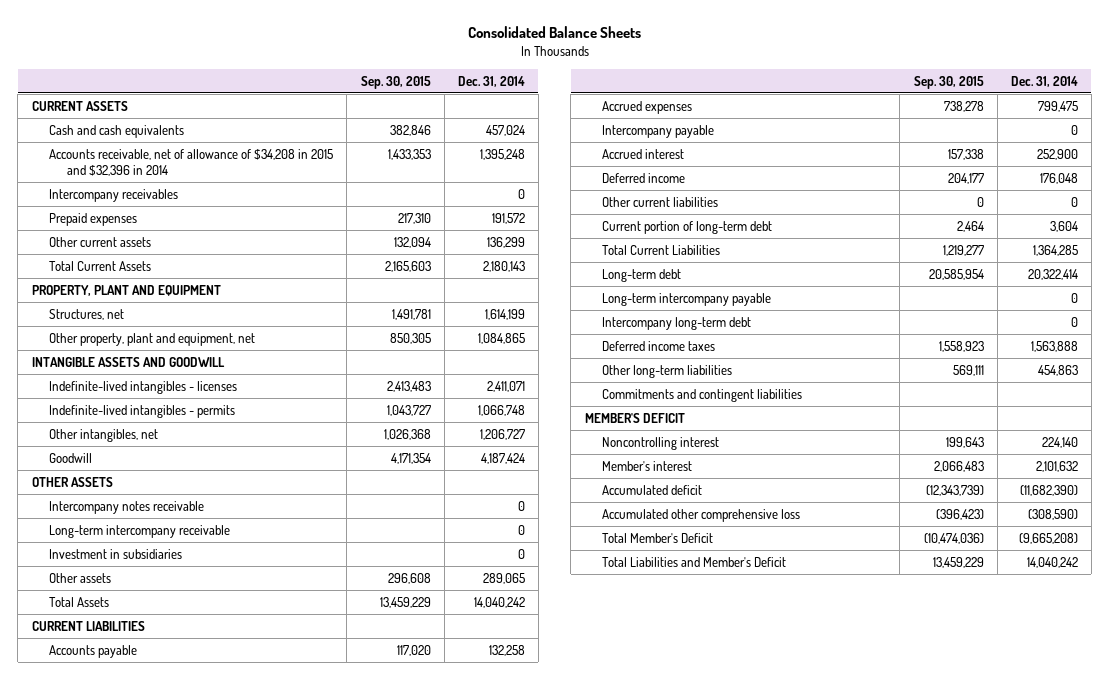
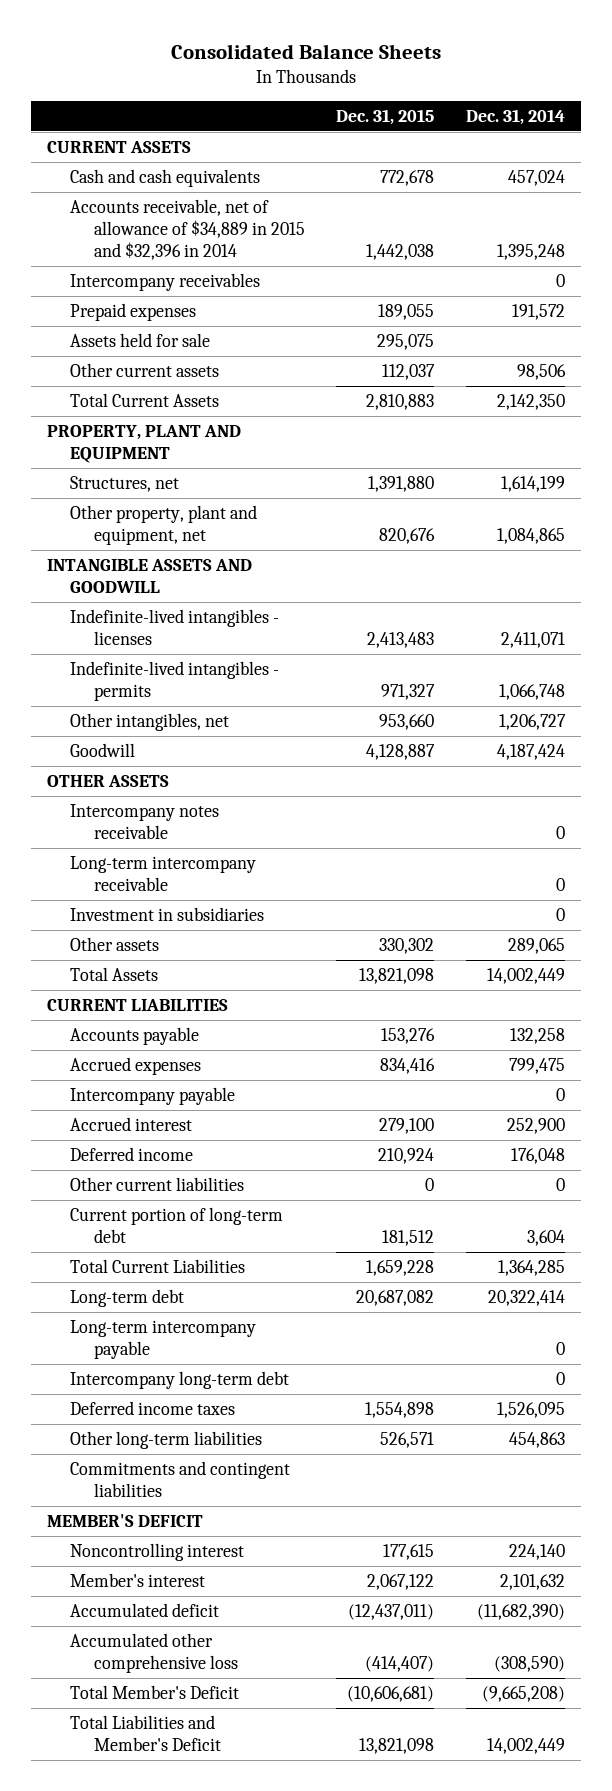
[360,75,431,89] Sep. 30, 2015 -> none
none -> [336,109,435,126] Dec. 31, 2015
[49,148,334,177] Accounts receivable, net of allowance of $34,208 in 2015 and $32,396 in 2014 -> [70,199,305,261] Accounts receivable, net of allowance of $34,889 in 2015 and $32,396 in 2014
none -> [70,333,211,348] Assets held for sale
[486,236,525,248] 136,299 -> [517,364,567,381] 98,506
[482,260,525,272] 2,180,143 -> [497,394,566,411] 2,142,350
[473,596,525,608] 14,040,242 -> [487,968,566,985] 14,002,449
[1030,340,1078,352] 1,563,888 -> [497,1402,566,1419] 1,526,095
[1026,556,1078,568] 14,040,242 -> [487,1738,566,1755] 14,002,449

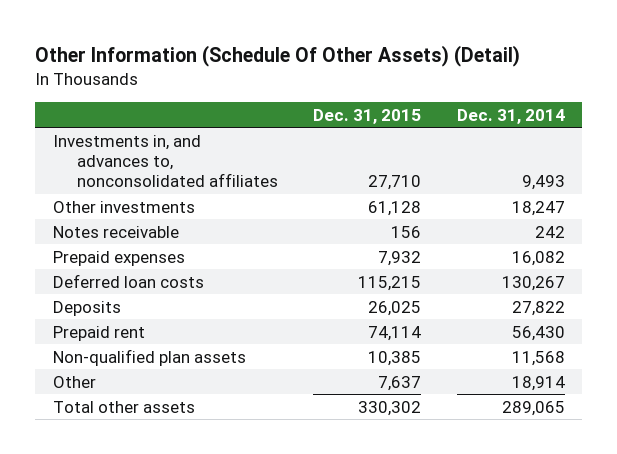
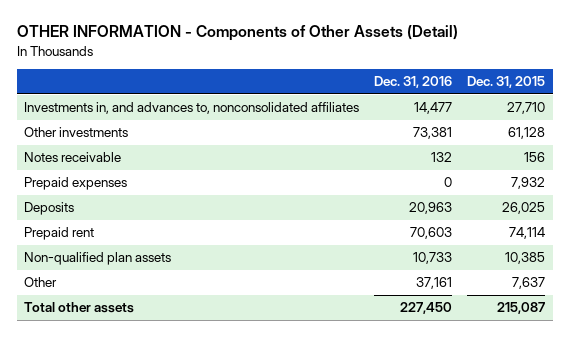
[35,44,521,67] Other Information (Schedule Of Other Assets) (Detail) -> [16,25,458,42] OTHER INFORMATION - Components of Other Assets (Detail)
[456,108,565,124] Dec. 31, 2014 -> none
none -> [374,76,453,89] Dec. 31, 2016
[52,273,204,288] Deferred loan costs -> none
[358,400,422,416] 330,302 -> [497,302,546,315] 215,087

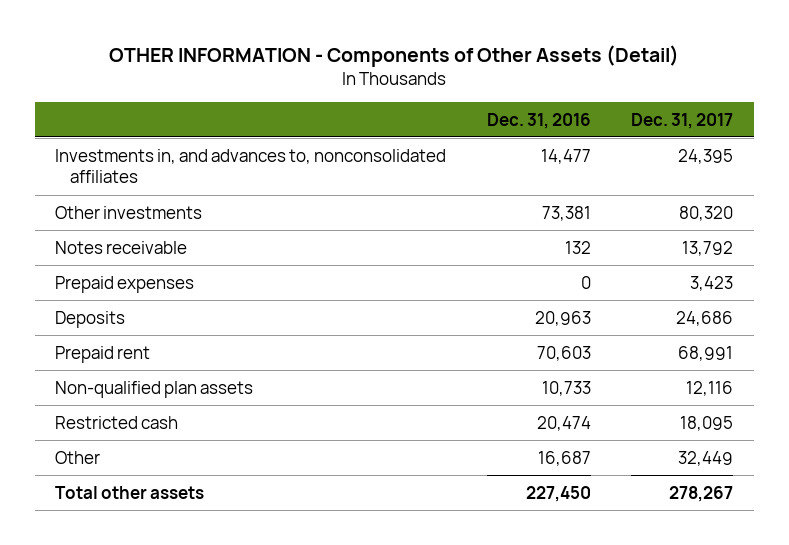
[467,76,546,89] Dec. 31, 2015 -> none
none -> [631,112,734,129] Dec. 31, 2017
none -> [55,415,179,429] Restricted cash
[416,277,453,290] 37,161 -> [537,450,591,466] 16,687

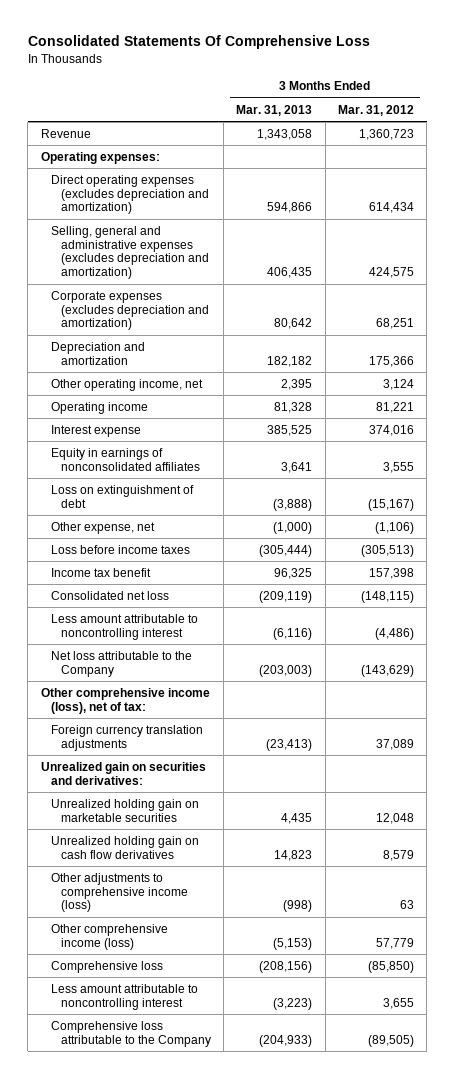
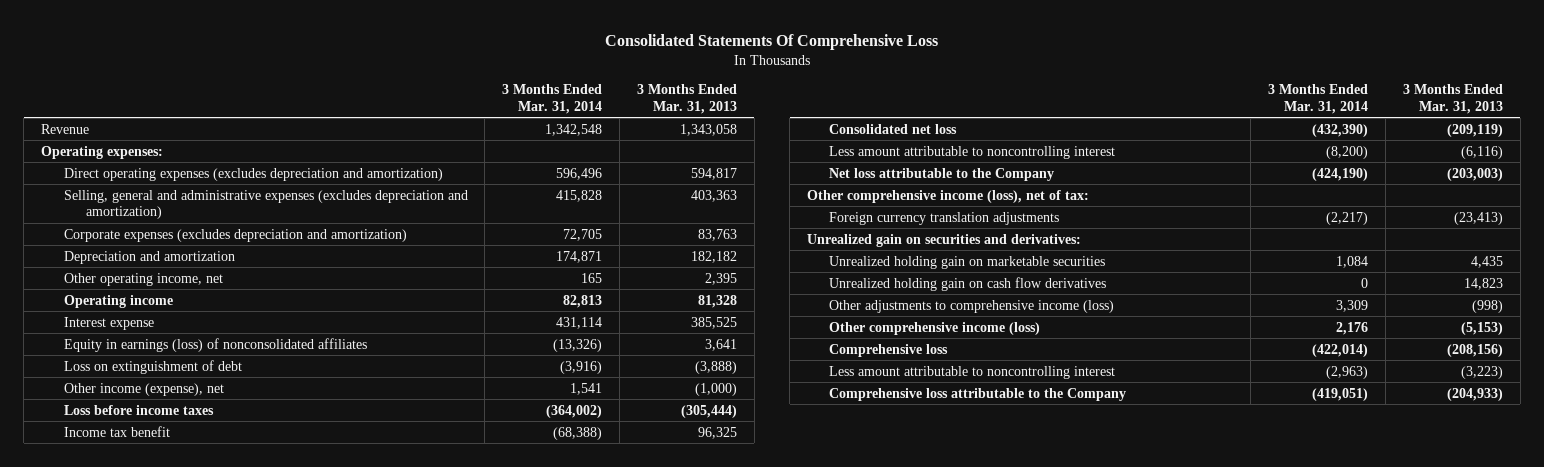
[337,104,414,116] Mar. 31, 2012 -> none
none -> [502,84,603,114] 3 Months Ended Mar. 31, 2014
[267,202,313,214] 594,866 -> [690,167,737,180] 594,817
[267,267,313,279] 406,435 -> [690,189,737,202] 403,363
[274,318,313,330] 80,642 -> [697,228,737,241] 83,763
[50,447,200,471] Equity in earnings of nonconsolidated affiliates -> [63,337,367,352] Equity in earnings (loss) of nonconsolidated affiliates
[50,521,155,534] Other expense, net -> [63,382,224,396] Other income (expense), net

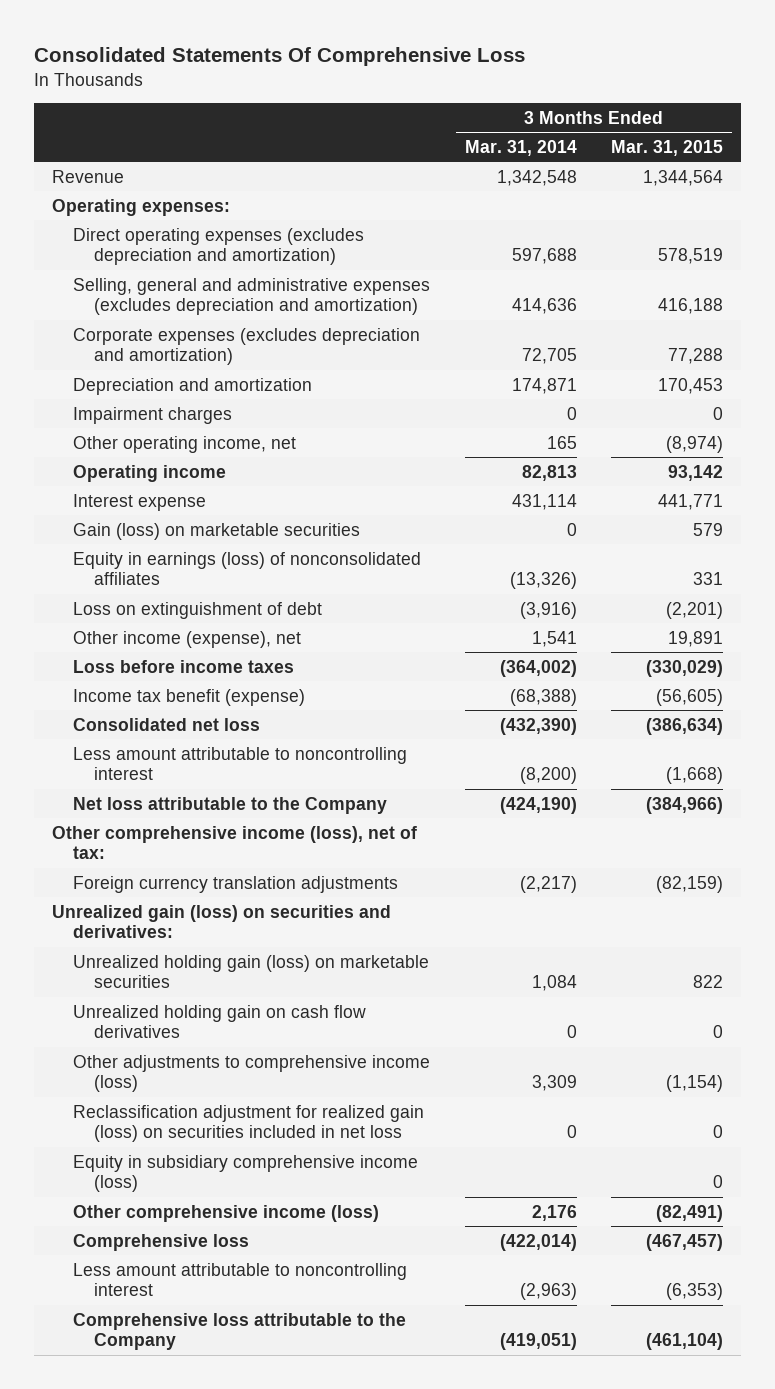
[636,84,737,114] 3 Months Ended Mar. 31, 2013 -> none
none -> [611,140,724,157] Mar. 31, 2015
[556,167,603,180] 596,496 -> [511,248,577,265] 597,688
[556,189,603,202] 415,828 -> [511,298,577,315] 414,636
none -> [72,406,232,424] Impairment charges
none -> [72,522,360,540] Gain (loss) on marketable securities
[63,425,170,437] Income tax benefit -> [72,688,305,706] Income tax benefit (expense)
[806,233,1081,247] Unrealized gain on securities and derivatives: -> [51,904,391,939] Unrealized gain (loss) on securities and derivatives:
[829,255,1106,269] Unrealized holding gain on marketable securities -> [72,954,429,989] Unrealized holding gain (loss) on marketable securities
none -> [72,1104,424,1143] Reclassification adjustment for realized gain (loss) on securities included in net loss
none -> [72,1154,418,1193] Equity in subsidiary comprehensive income (loss)

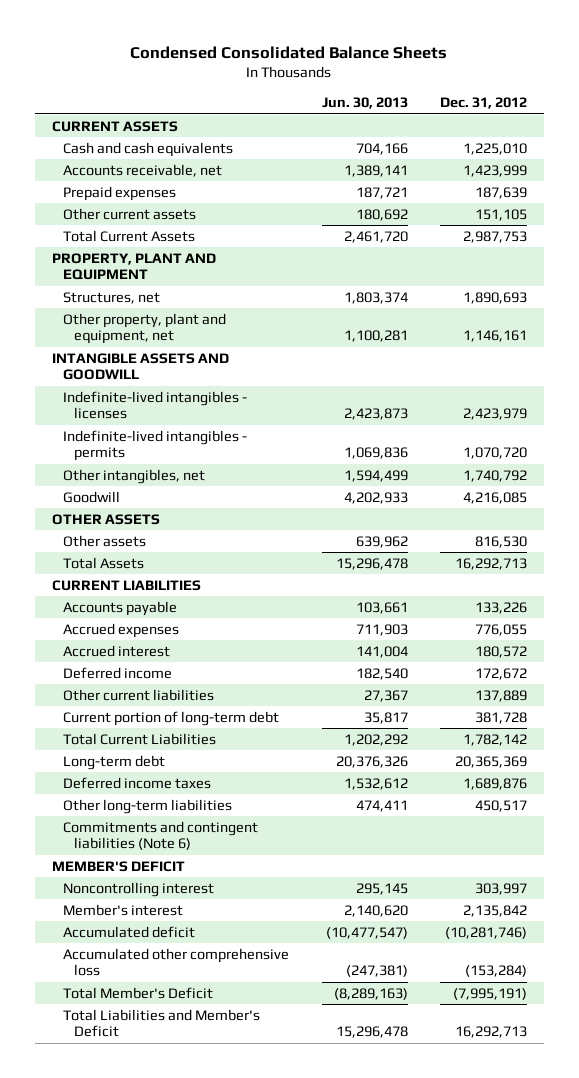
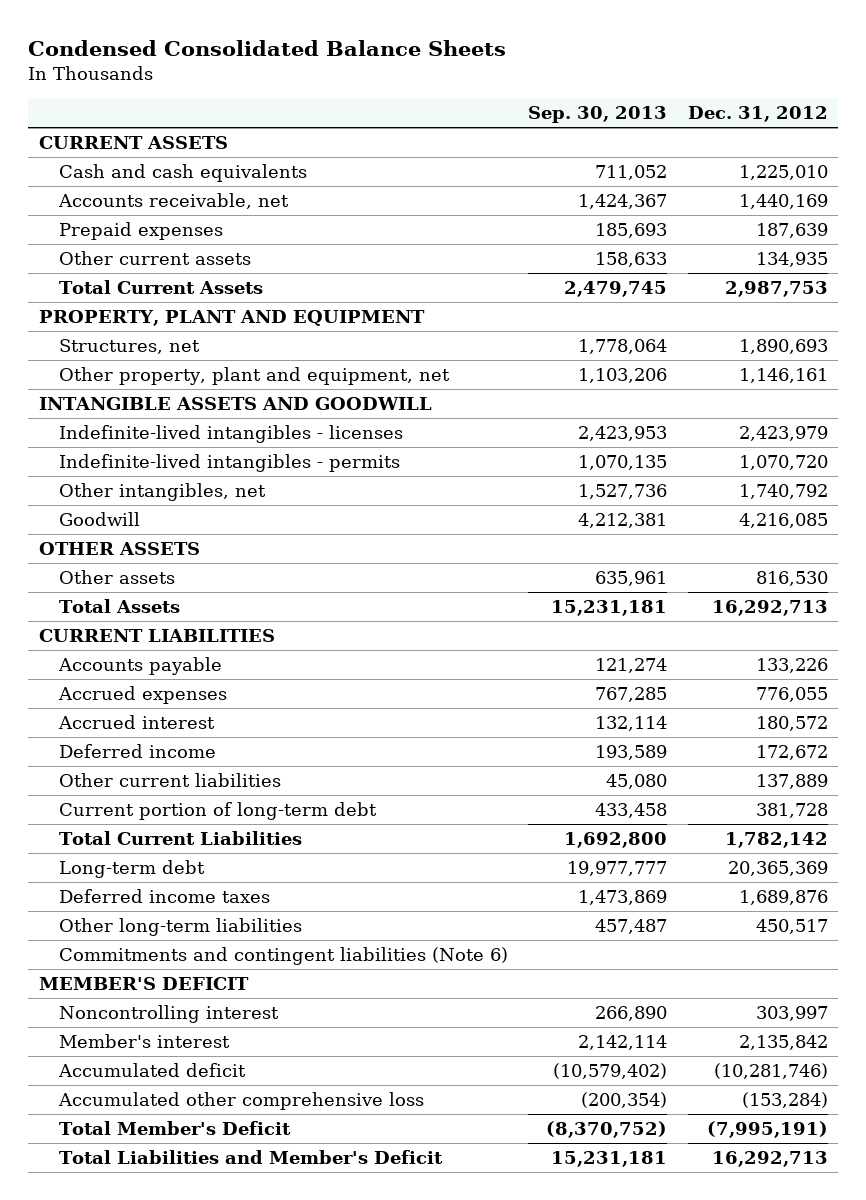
[321,97,408,110] Jun. 30, 2013 -> none
none -> [528,106,668,124] Sep. 30, 2013
[463,164,528,177] 1,423,999 -> [738,194,828,210] 1,440,169
[475,208,528,221] 151,105 -> [755,252,828,268] 134,935

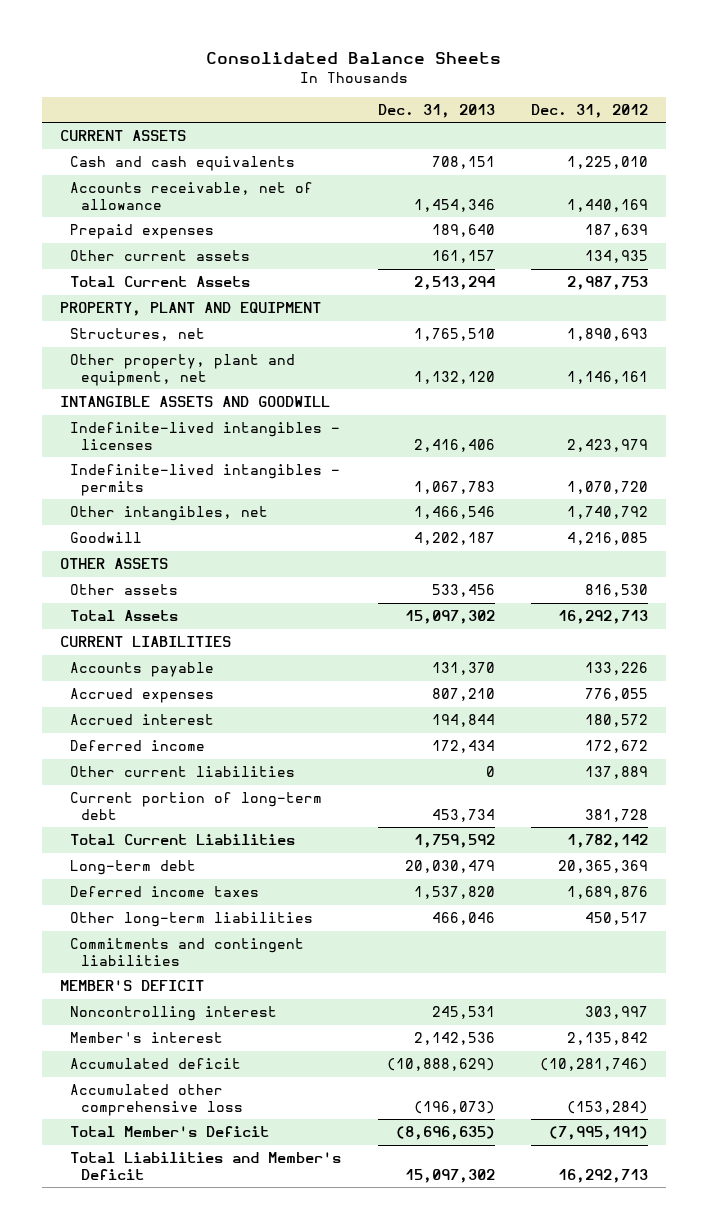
[28,39,507,56] Condensed Consolidated Balance Sheets -> [206,51,502,64] Consolidated Balance Sheets
[528,106,668,124] Sep. 30, 2013 -> none
none -> [377,103,495,118] Dec. 31, 2013
[57,193,289,210] Accounts receivable, net -> [70,182,314,210] Accounts receivable, net of allowance
[58,947,508,966] Commitments and contingent liabilities (Note 6) -> [70,938,305,966] Commitments and contingent liabilities

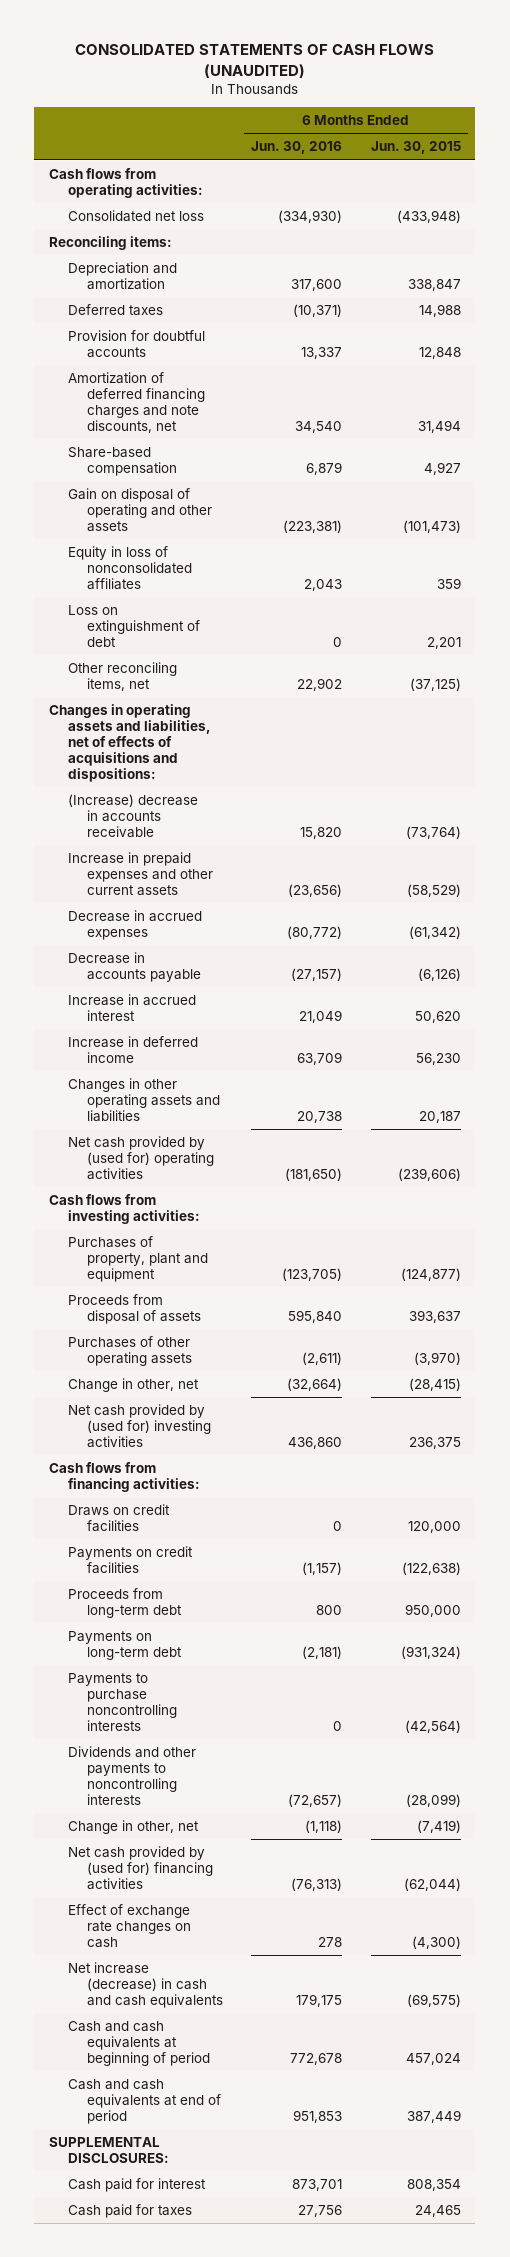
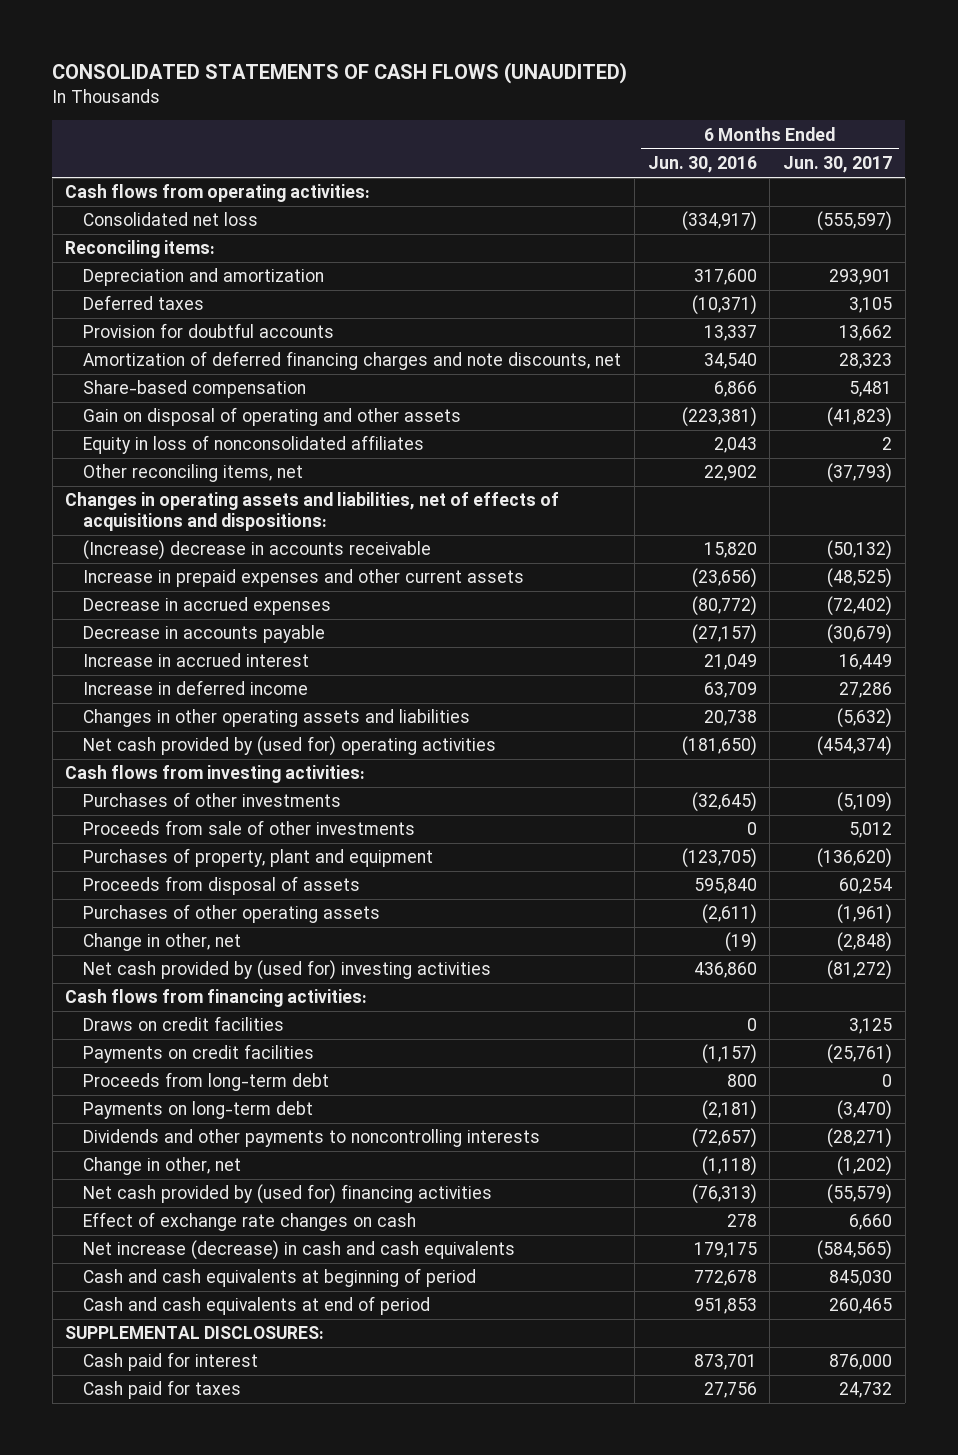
[371,141,462,155] Jun. 30, 2015 -> none
none -> [783,156,893,174] Jun. 30, 2017
[278,210,343,224] (334,930) -> [681,211,757,232] (334,917)
[306,461,343,475] 6,879 -> [713,381,757,398] 6,866
[67,605,200,647] Loss on extinguishment of debt -> none
none -> [83,792,342,808] Purchases of other investments
none -> [83,820,416,836] Proceeds from sale of other investments
[287,1378,343,1392] (32,664) -> [724,932,757,953] (19)
[67,1673,177,1731] Payments to purchase noncontrolling interests -> none

